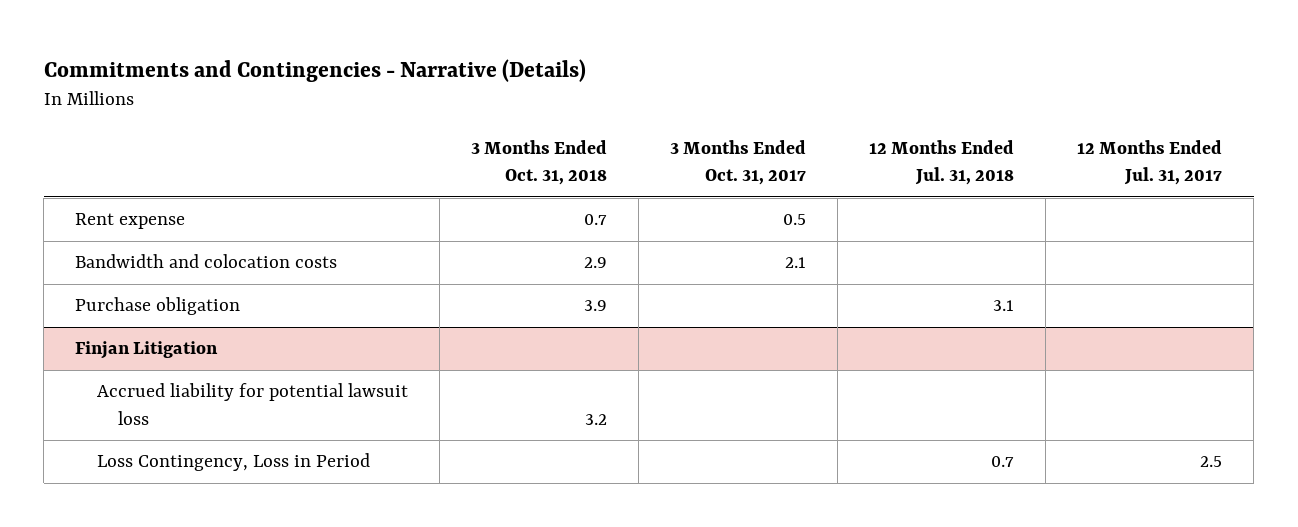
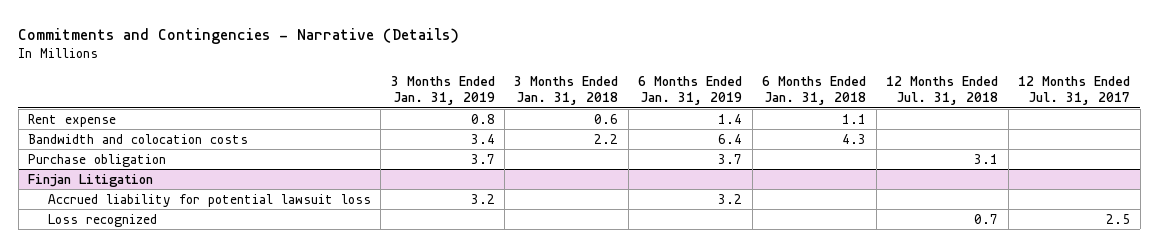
[470,139,607,186] 3 Months Ended Oct. 31, 2018 -> none
[670,139,807,186] 3 Months Ended Oct. 31, 2017 -> none
none -> [390,76,495,106] 3 Months Ended Jan. 31, 2019
none -> [514,76,619,106] 3 Months Ended Jan. 31, 2018
none -> [638,76,743,106] 6 Months Ended Jan. 31, 2019
none -> [762,76,867,106] 6 Months Ended Jan. 31, 2018
[96,453,370,472] Loss Contingency, Loss in Period -> [47,213,157,227] Loss recognized

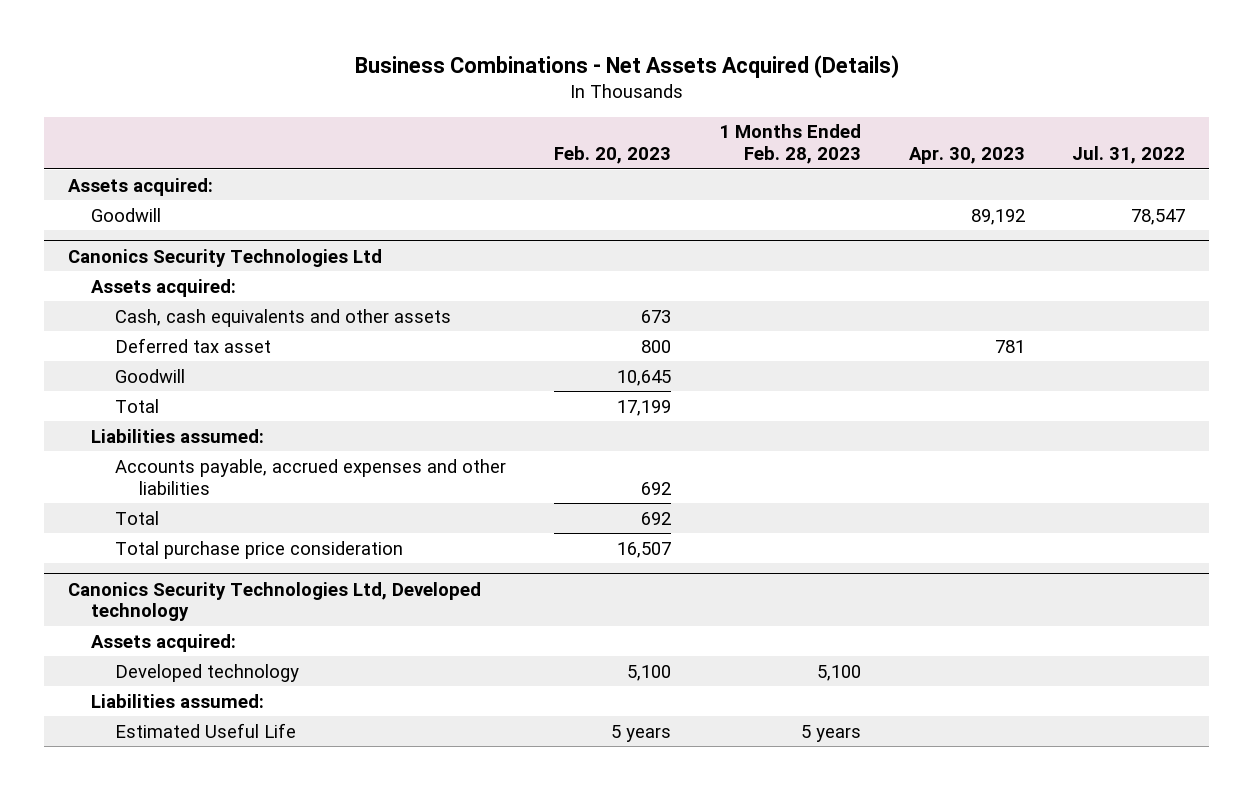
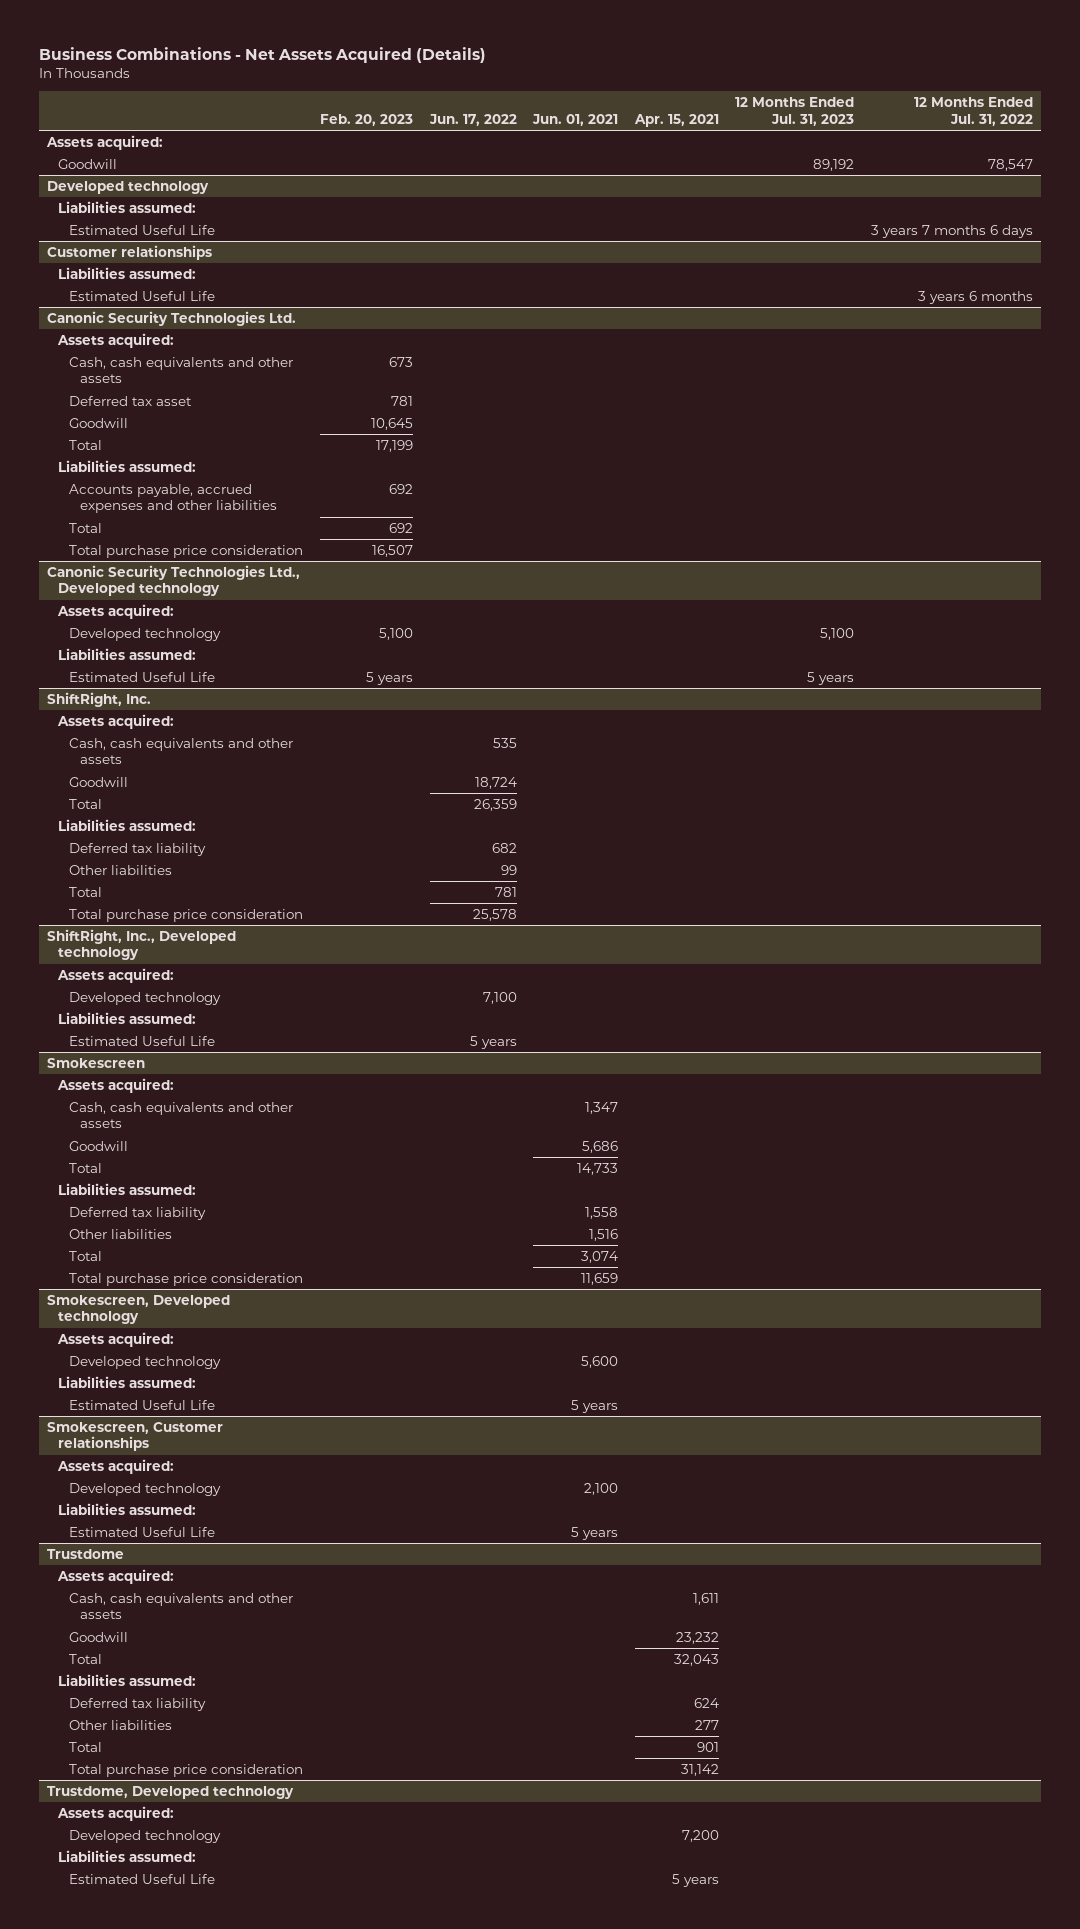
[718,124,861,165] 1 Months Ended Feb. 28, 2023 -> none
[908,147,1025,165] Apr. 30, 2023 -> none
[1072,146,1186,165] Jul. 31, 2022 -> none
none -> [428,113,517,126] Jun. 17, 2022
none -> [532,113,619,126] Jun. 01, 2021
none -> [633,113,719,127] Apr. 15, 2021
none -> [735,97,855,126] 12 Months Ended Jul. 31, 2023
none -> [914,97,1034,126] 12 Months Ended Jul. 31, 2022
none -> [47,180,210,194] Developed technology
none -> [58,200,197,213] Liabilities assumed:
none -> [69,224,216,235] Estimated Useful Life
none -> [47,244,213,260] Customer relationships
none -> [58,266,197,279] Liabilities assumed:
none -> [69,290,216,301] Estimated Useful Life
[67,248,382,267] Canonics Security Technologies Ltd -> [47,310,297,326] Canonic Security Technologies Ltd.
[640,339,671,353] 800 -> [391,395,414,406] 781
[67,581,481,622] Canonics Security Technologies Ltd, Developed technology -> [47,564,301,597] Canonic Security Technologies Ltd., Developed technology
none -> [47,691,152,707] ShiftRight, Inc.
none -> [57,713,175,729] Assets acquired:
none -> [69,737,294,765] Cash, cash equivalents and other assets
none -> [69,776,129,787] Goodwill
none -> [69,798,103,809] Total
none -> [58,818,197,831] Liabilities assumed:
none -> [69,842,207,856] Deferred tax liability
none -> [69,864,173,875] Other liabilities
none -> [69,886,103,897] Total
none -> [69,908,304,922] Total purchase price consideration
none -> [47,928,237,961] ShiftRight, Inc., Developed technology
none -> [57,967,175,983] Assets acquired:
none -> [69,991,222,1005] Developed technology
none -> [58,1011,197,1024] Liabilities assumed:
none -> [69,1035,216,1046] Estimated Useful Life
none -> [47,1057,146,1068] Smokescreen
none -> [57,1077,175,1093] Assets acquired:
none -> [69,1101,294,1129] Cash, cash equivalents and other assets
none -> [69,1140,129,1151] Goodwill
none -> [69,1162,103,1173] Total
none -> [58,1182,197,1195] Liabilities assumed:
none -> [69,1206,207,1220] Deferred tax liability
none -> [69,1228,173,1239] Other liabilities
none -> [69,1250,103,1261] Total
none -> [69,1272,304,1286] Total purchase price consideration
none -> [47,1294,231,1325] Smokescreen, Developed technology
none -> [57,1331,175,1347] Assets acquired:
none -> [69,1355,222,1369] Developed technology
none -> [58,1375,197,1388] Liabilities assumed:
none -> [69,1399,216,1410] Estimated Useful Life
none -> [47,1421,224,1452] Smokescreen, Customer relationships
none -> [57,1458,175,1474] Assets acquired:
none -> [69,1482,222,1496] Developed technology
none -> [58,1502,197,1515] Liabilities assumed:
none -> [69,1526,216,1537] Estimated Useful Life
none -> [47,1548,125,1559] Trustdome
none -> [57,1568,175,1584] Assets acquired:
none -> [69,1592,294,1620] Cash, cash equivalents and other assets
none -> [69,1631,129,1642] Goodwill
none -> [69,1653,103,1664] Total
none -> [58,1673,197,1686] Liabilities assumed:
none -> [69,1697,207,1711] Deferred tax liability
none -> [69,1719,173,1730] Other liabilities
none -> [69,1741,103,1752] Total
none -> [69,1763,304,1777] Total purchase price consideration
none -> [47,1785,295,1799] Trustdome, Developed technology
none -> [57,1805,175,1821] Assets acquired:
none -> [69,1829,222,1843] Developed technology
none -> [58,1849,197,1862] Liabilities assumed:
none -> [69,1873,216,1884] Estimated Useful Life

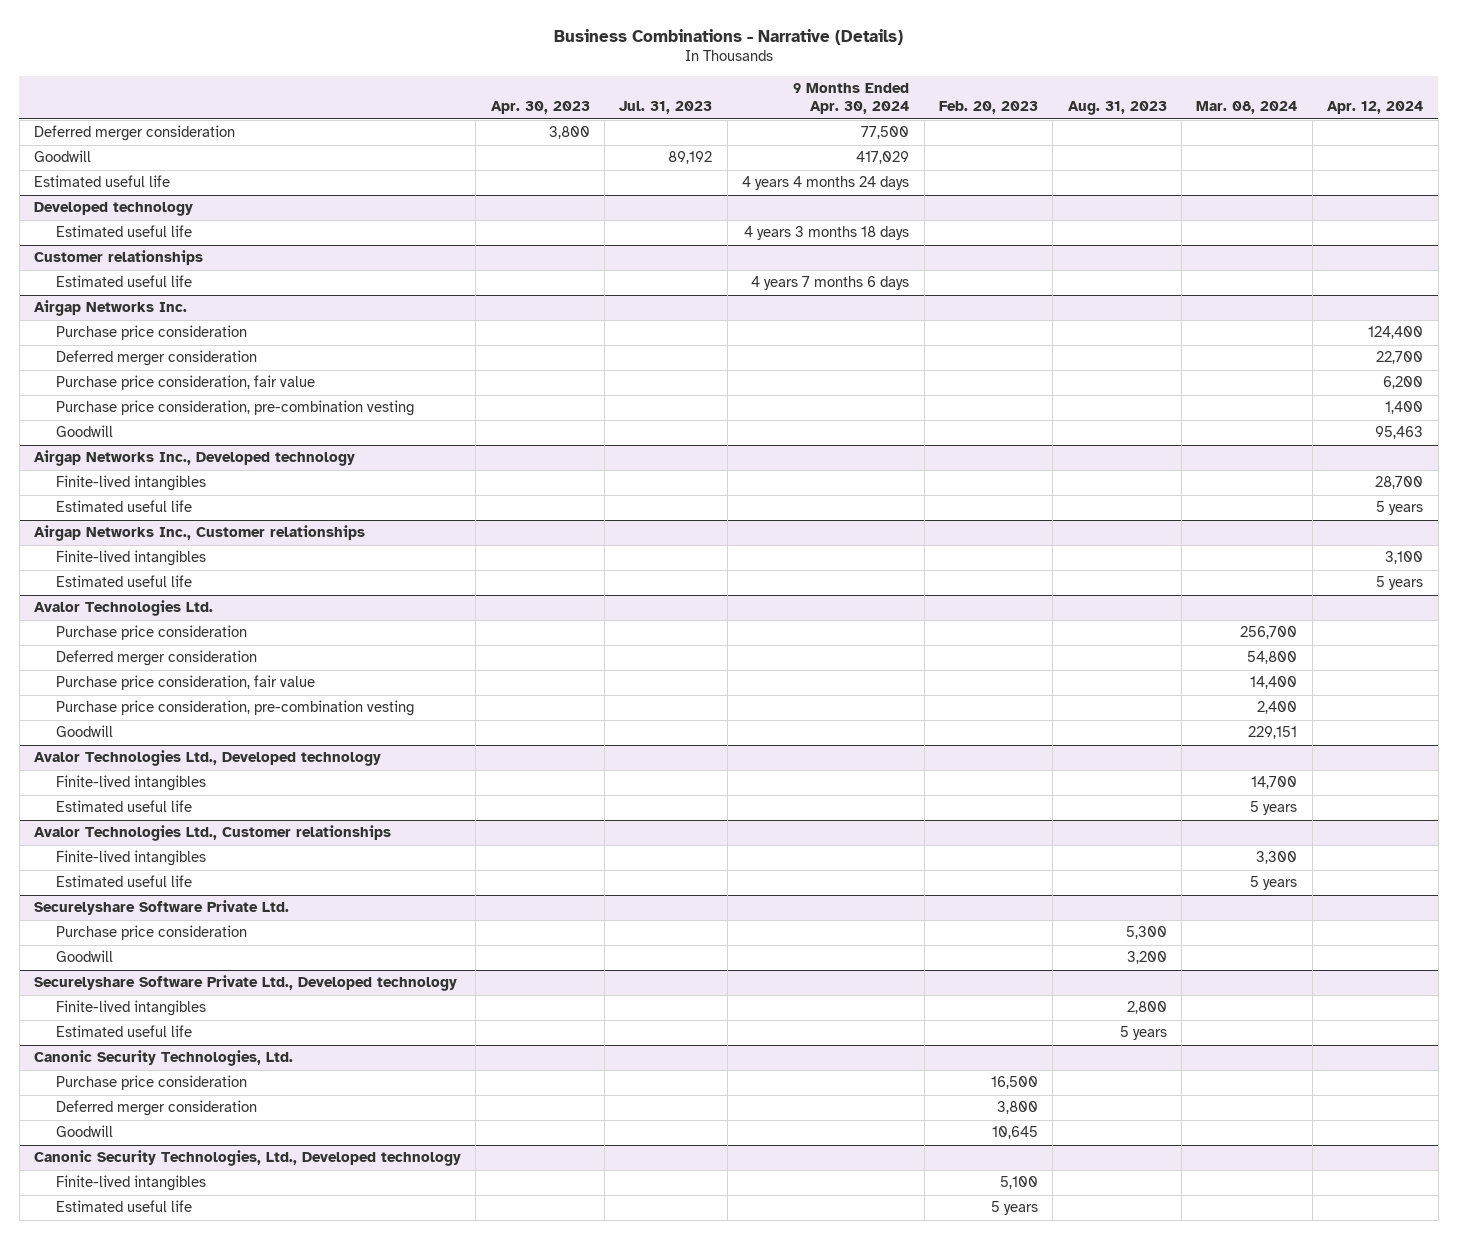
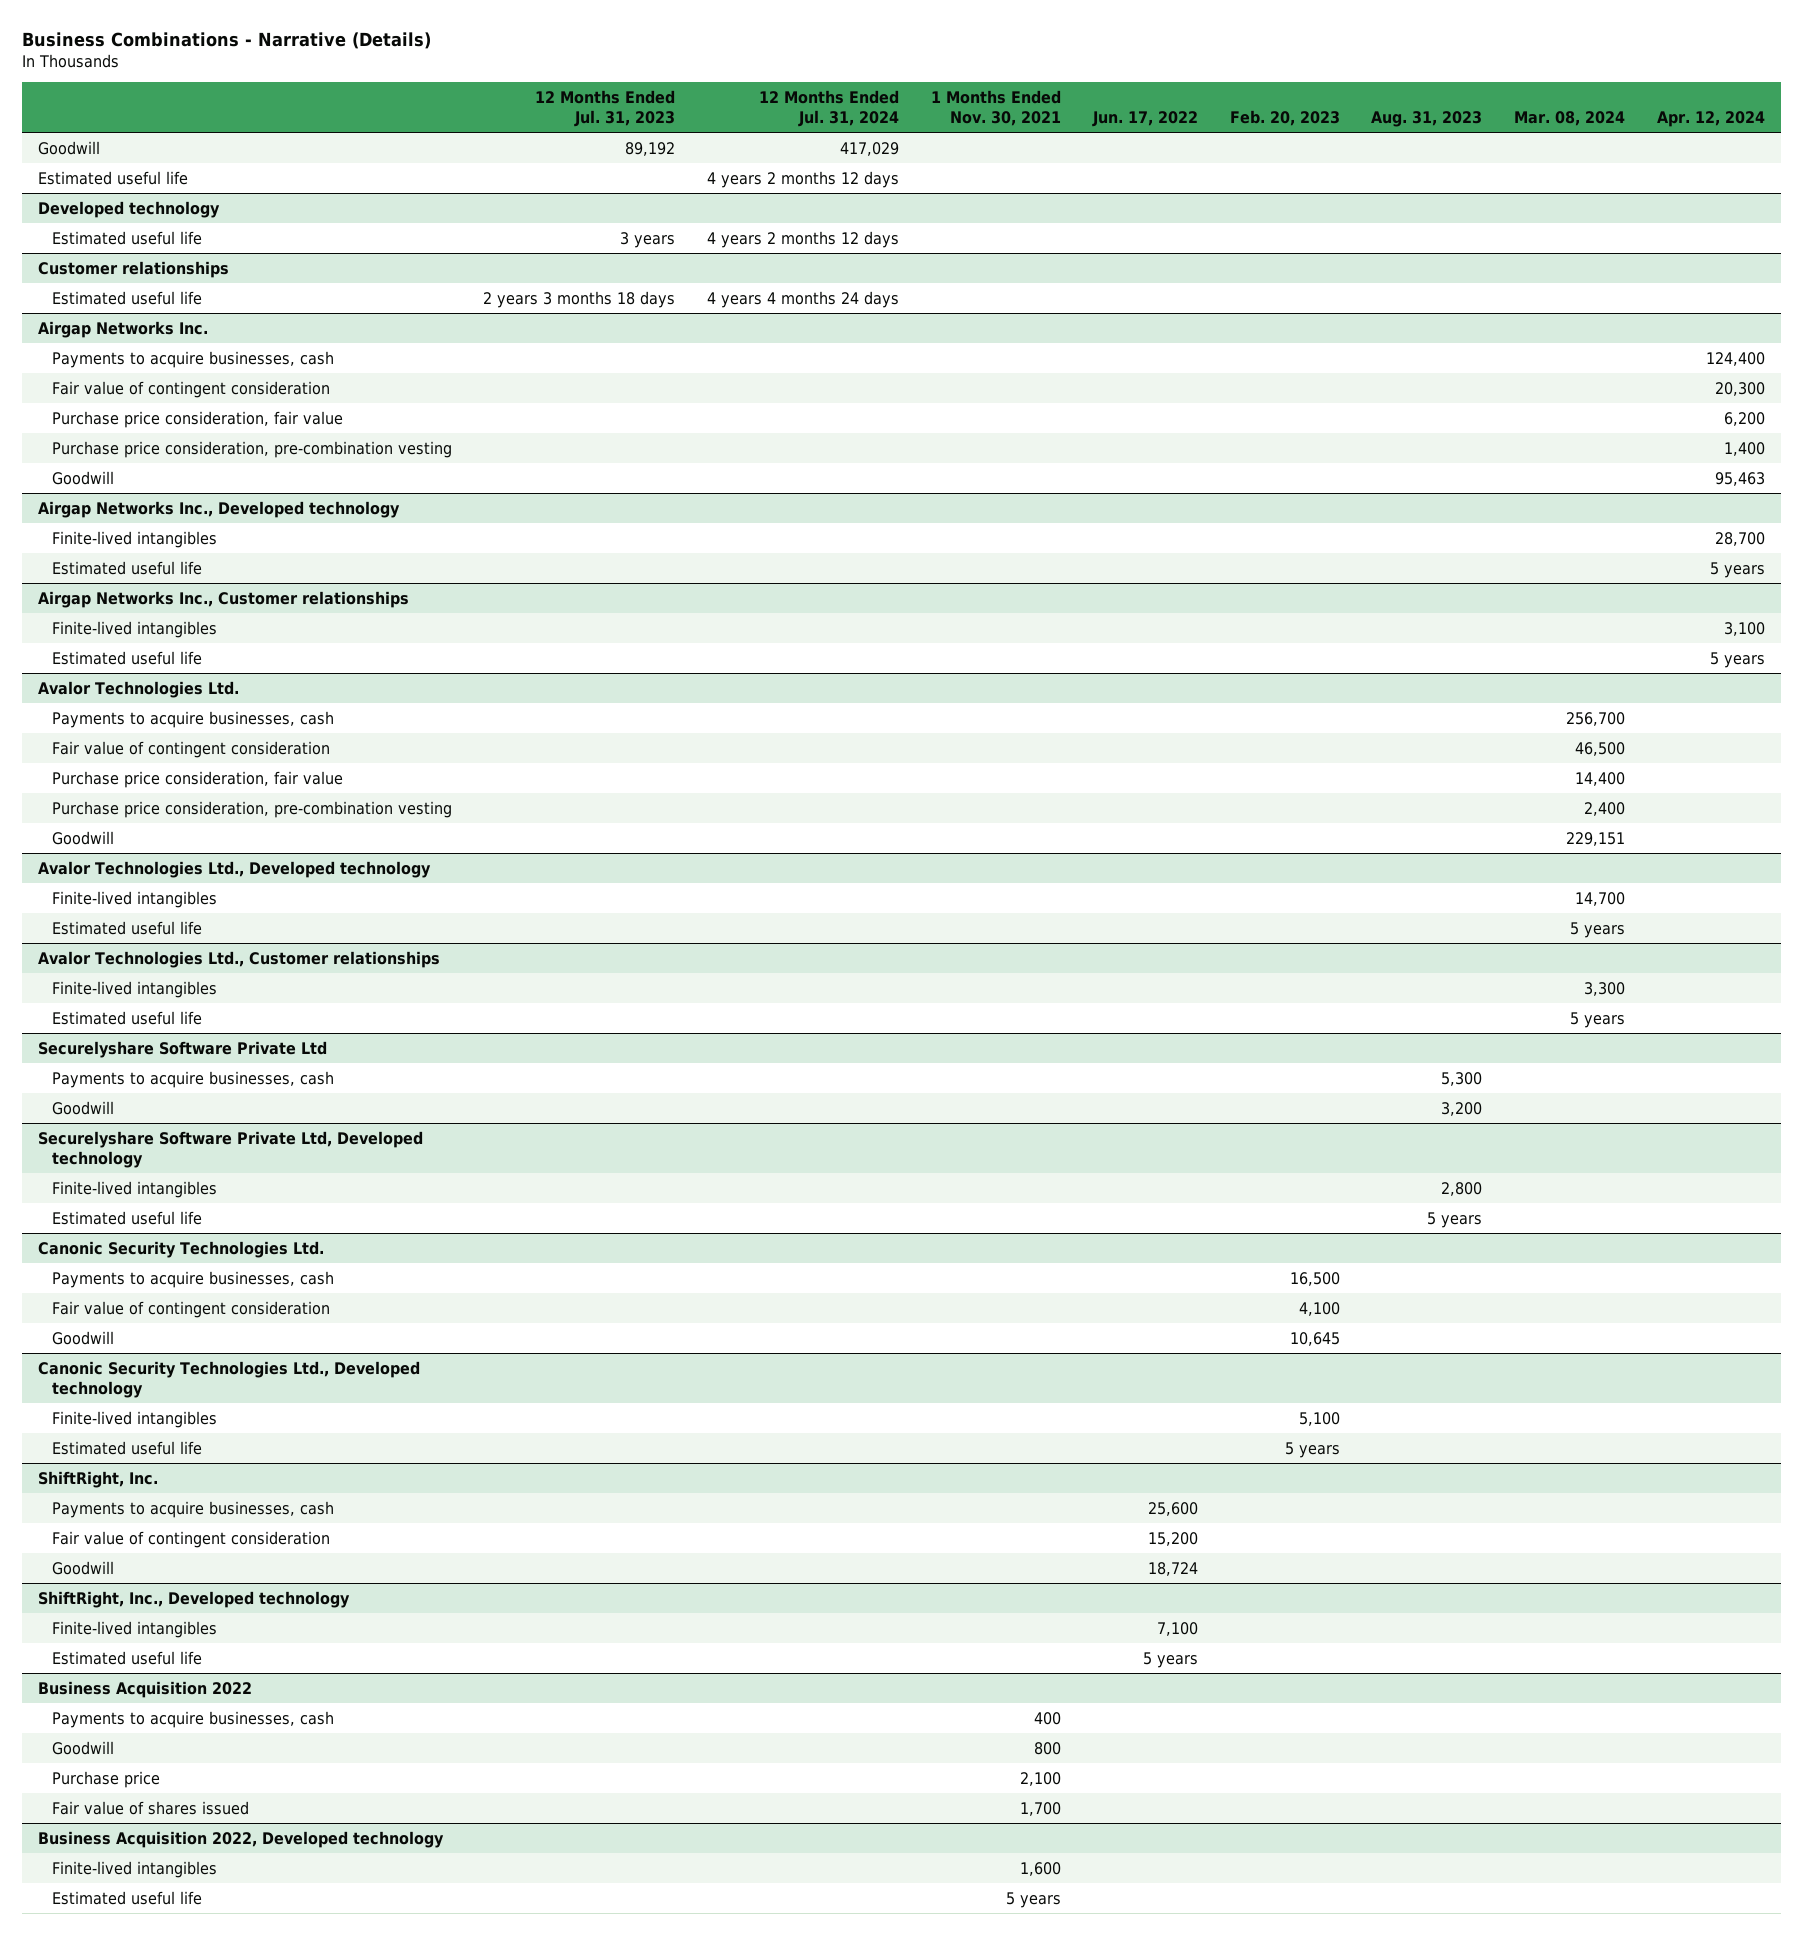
[490,101,590,115] Apr. 30, 2023 -> none
[619,101,713,115] Jul. 31, 2023 -> none
[793,83,910,115] 9 Months Ended Apr. 30, 2024 -> none
none -> [535,89,676,127] 12 Months Ended Jul. 31, 2023
none -> [759,89,900,127] 12 Months Ended Jul. 31, 2024
none -> [931,89,1062,126] 1 Months Ended Nov. 30, 2021
none -> [1091,110,1198,127] Jun. 17, 2022
[33,125,235,142] Deferred merger consideration -> none
[55,350,257,367] Deferred merger consideration -> none
[55,325,247,341] Purchase price consideration -> [51,350,334,368] Payments to acquire businesses, cash
none -> [51,380,330,398] Fair value of contingent consideration
[55,650,257,667] Deferred merger consideration -> none
[55,625,247,641] Purchase price consideration -> [51,710,334,728] Payments to acquire businesses, cash
none -> [51,740,330,758] Fair value of contingent consideration
[33,900,289,916] Securelyshare Software Private Ltd. -> [37,1040,327,1058] Securelyshare Software Private Ltd
[55,925,247,941] Purchase price consideration -> [51,1070,334,1088] Payments to acquire businesses, cash
[33,975,457,992] Securelyshare Software Private Ltd., Developed technology -> [37,1130,423,1168] Securelyshare Software Private Ltd, Developed technology
[55,1100,257,1117] Deferred merger consideration -> none
[33,1050,293,1067] Canonic Security Technologies, Ltd. -> [37,1240,324,1258] Canonic Security Technologies Ltd.
[55,1075,247,1091] Purchase price consideration -> [51,1270,334,1288] Payments to acquire businesses, cash
none -> [51,1300,330,1318] Fair value of contingent consideration
[33,1150,461,1167] Canonic Security Technologies, Ltd., Developed technology -> [37,1360,420,1398] Canonic Security Technologies Ltd., Developed technology
none -> [37,1470,158,1488] ShiftRight, Inc.
none -> [51,1500,334,1518] Payments to acquire businesses, cash
none -> [51,1530,330,1548] Fair value of contingent consideration
none -> [51,1560,114,1575] Goodwill
none -> [37,1590,350,1608] ShiftRight, Inc., Developed technology
none -> [51,1620,217,1638] Finite-lived intangibles
none -> [51,1650,202,1665] Estimated useful life
none -> [37,1680,252,1698] Business Acquisition 2022
none -> [51,1710,334,1728] Payments to acquire businesses, cash
none -> [51,1740,114,1755] Goodwill
none -> [51,1770,160,1788] Purchase price
none -> [51,1800,249,1815] Fair value of shares issued
none -> [37,1830,444,1848] Business Acquisition 2022, Developed technology
none -> [51,1860,217,1878] Finite-lived intangibles
none -> [51,1890,202,1905] Estimated useful life

